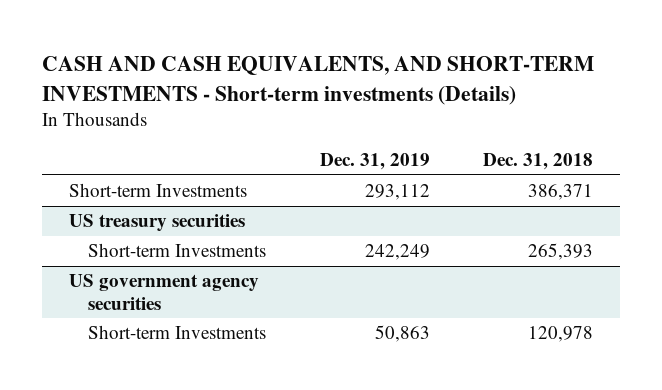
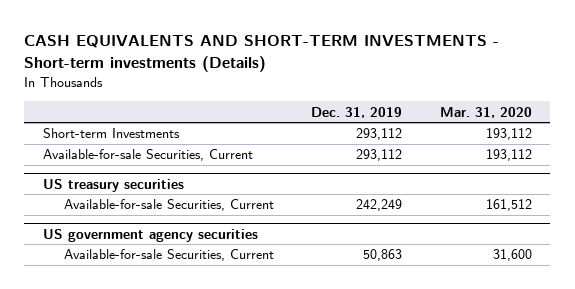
[42,56,595,105] CASH AND CASH EQUIVALENTS, AND SHORT-TERM INVESTMENTS - Short-term investments (Details) -> [24,35,500,73] CASH EQUIVALENTS AND SHORT-TERM INVESTMENTS - Short-term investments (Details)
[483,153,594,171] Dec. 31, 2018 -> none
none -> [439,106,532,118] Mar. 31, 2020
none -> [42,149,253,162] Available-for-sale Securities, Current
[87,243,266,258] Short-term Investments -> [64,199,275,212] Available-for-sale Securities, Current
[87,325,266,340] Short-term Investments -> [64,249,275,262] Available-for-sale Securities, Current

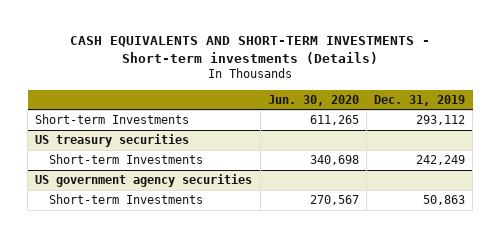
[439,106,532,118] Mar. 31, 2020 -> none
none -> [267,94,359,106] Jun. 30, 2020
[42,149,253,162] Available-for-sale Securities, Current -> none
[64,199,275,212] Available-for-sale Securities, Current -> [49,153,204,164] Short-term Investments
[64,249,275,262] Available-for-sale Securities, Current -> [49,193,204,204] Short-term Investments

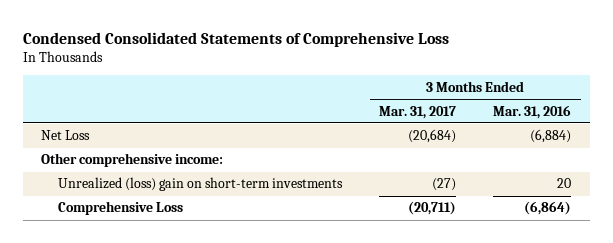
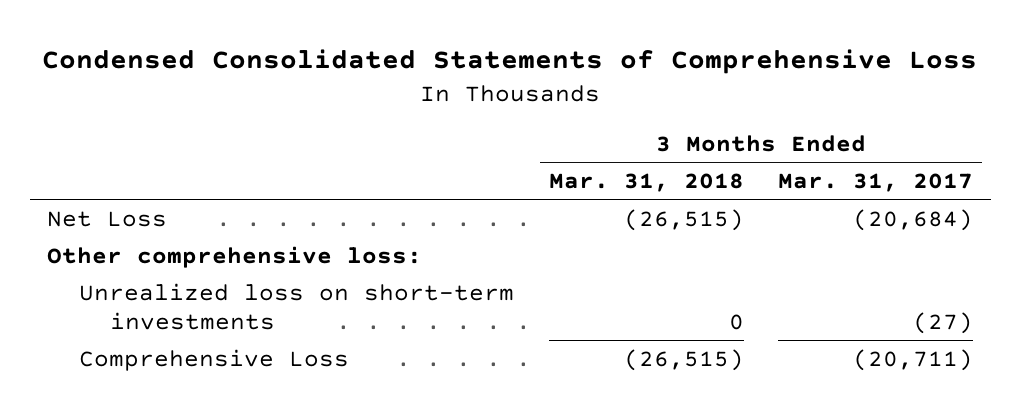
[493,104,572,119] Mar. 31, 2016 -> none
none -> [548,172,744,192] Mar. 31, 2018
[41,153,224,168] Other comprehensive income: -> [47,245,423,268] Other comprehensive loss:
[57,177,343,192] Unrealized (loss) gain on short-term investments -> [78,282,514,330] Unrealized loss on short-term investments

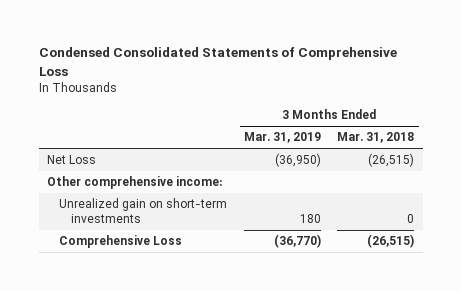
[778,172,974,192] Mar. 31, 2017 -> none
none -> [243,132,321,144] Mar. 31, 2019
[47,245,423,268] Other comprehensive loss: -> [47,176,223,190] Other comprehensive income:
[78,282,514,330] Unrealized loss on short-term investments -> [59,198,228,223] Unrealized gain on short-term investments

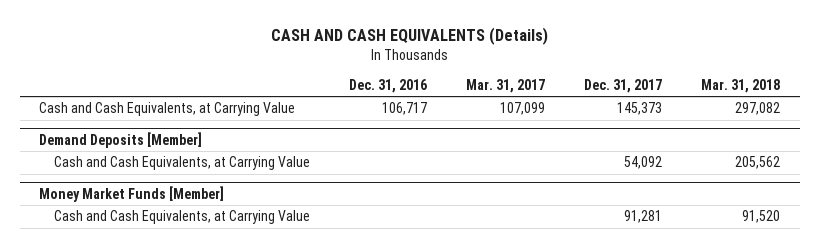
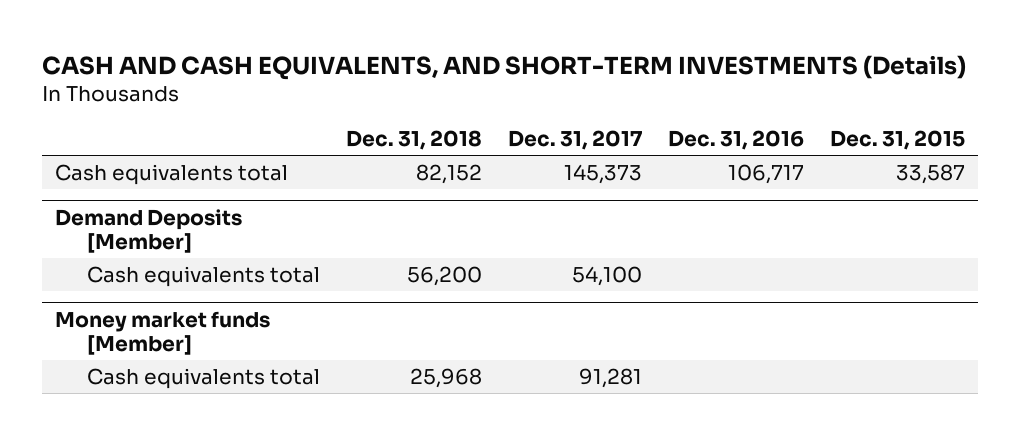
[270,27,548,46] CASH AND CASH EQUIVALENTS (Details) -> [42,54,967,80] CASH AND CASH EQUIVALENTS, AND SHORT-TERM INVESTMENTS (Details)
[466,78,546,93] Mar. 31, 2017 -> none
[701,78,781,93] Mar. 31, 2018 -> none
none -> [345,129,482,150] Dec. 31, 2018
none -> [830,129,966,150] Dec. 31, 2015
[39,102,296,117] Cash and Cash Equivalents, at Carrying Value -> [55,164,289,186] Cash equivalents total
[54,156,311,171] Cash and Cash Equivalents, at Carrying Value -> [86,266,320,288] Cash equivalents total
[624,156,663,170] 54,092 -> [572,266,643,287] 54,100
[39,185,225,202] Money Market Funds [Member] -> [55,311,271,355] Money market funds [Member]
[54,210,311,225] Cash and Cash Equivalents, at Carrying Value -> [86,368,320,390] Cash equivalents total

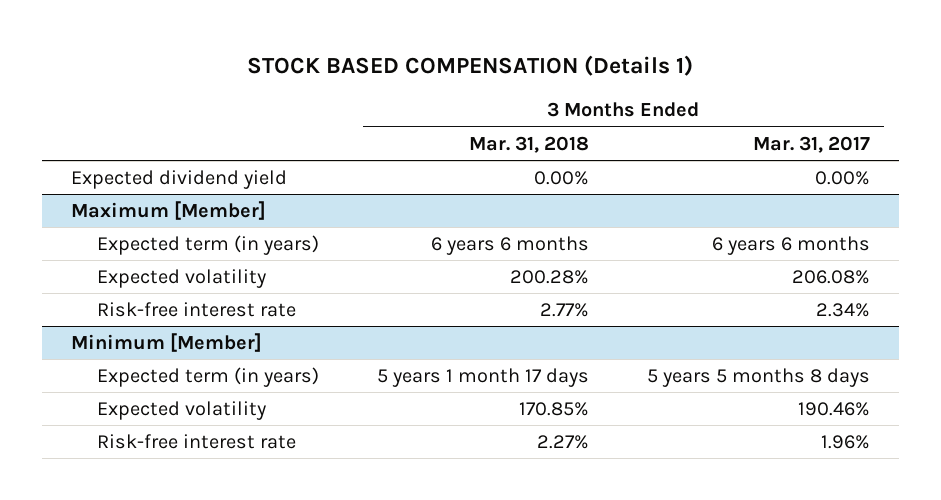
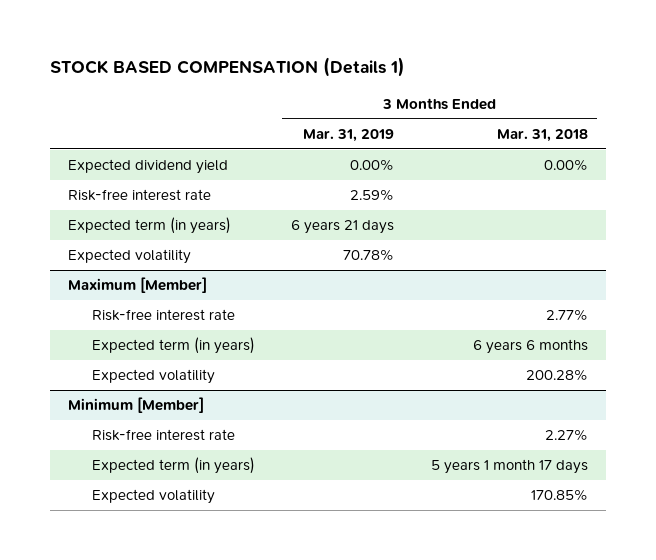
[752,135,870,153] Mar. 31, 2017 -> none
none -> [303,128,395,142] Mar. 31, 2019
none -> [68,189,212,202] Risk-free interest rate
none -> [68,217,232,235] Expected term (in years)
none -> [68,249,192,265] Expected volatility
[97,301,297,317] Risk-free interest rate -> [91,309,235,322] Risk-free interest rate
[97,433,297,449] Risk-free interest rate -> [91,429,235,442] Risk-free interest rate

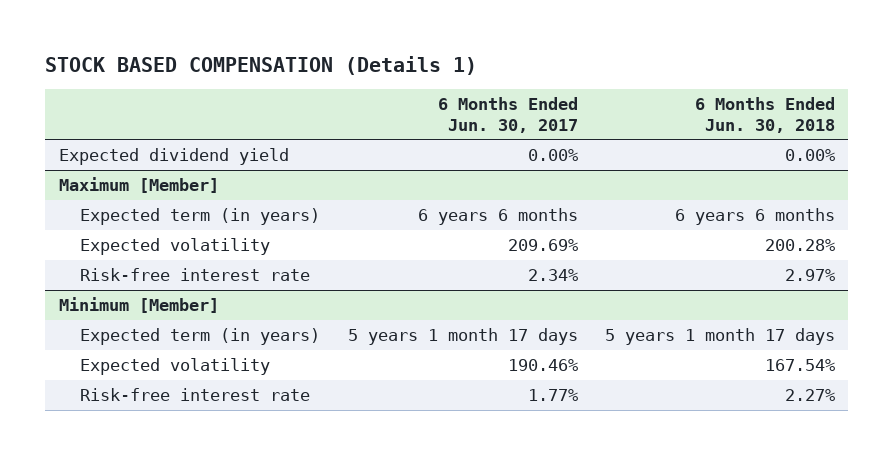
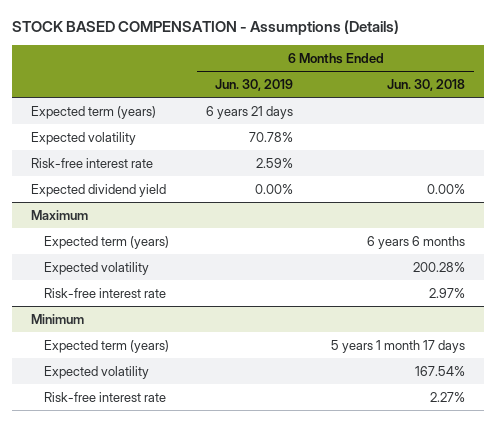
[45,55,478,75] STOCK BASED COMPENSATION (Details 1) -> [12,20,400,36] STOCK BASED COMPENSATION - Assumptions (Details)
[437,96,578,133] 6 Months Ended Jun. 30, 2017 -> none
none -> [215,79,294,92] Jun. 30, 2019
none -> [30,105,156,119] Expected term (years)
none -> [30,131,136,145] Expected volatility
none -> [30,157,153,168] Risk-free interest rate
[58,177,219,194] Maximum [Member] -> [30,209,88,220] Maximum
[80,208,321,226] Expected term (in years) -> [43,235,169,249] Expected term (years)
[58,297,219,314] Minimum [Member] -> [30,313,84,324] Minimum
[80,328,321,346] Expected term (in years) -> [43,339,169,353] Expected term (years)

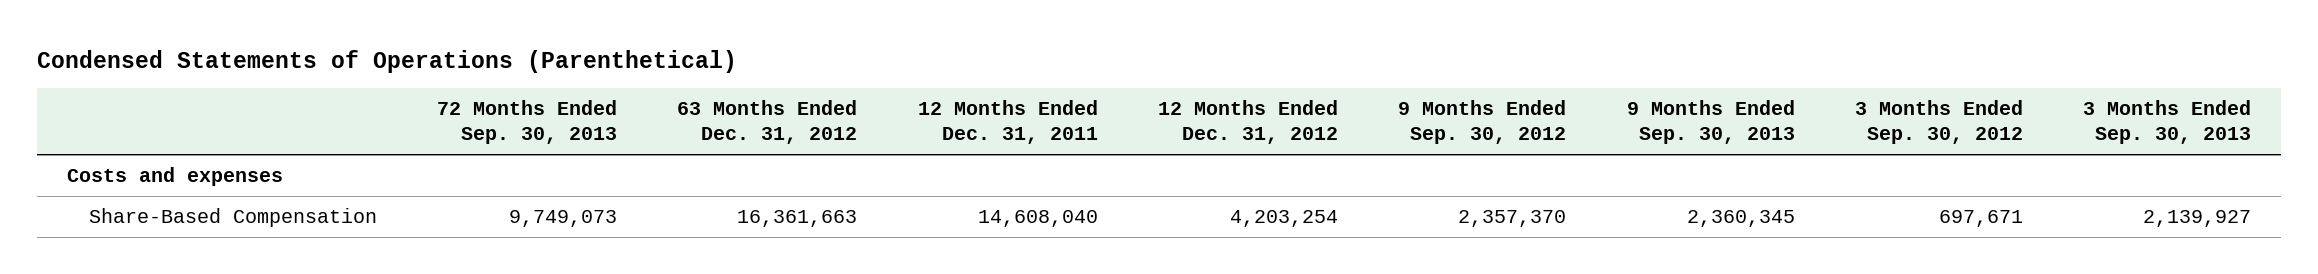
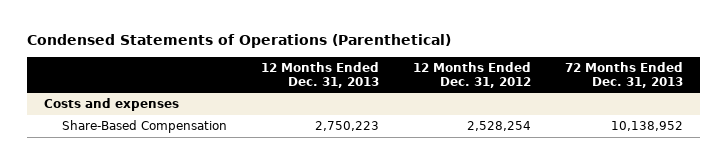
[437,100,618,145] 72 Months Ended Sep. 30, 2013 -> none
[677,100,858,145] 63 Months Ended Dec. 31, 2012 -> none
[917,100,1098,145] 12 Months Ended Dec. 31, 2011 -> none
[1398,100,1567,145] 9 Months Ended Sep. 30, 2012 -> none
[1626,100,1795,145] 9 Months Ended Sep. 30, 2013 -> none
[1854,100,2023,145] 3 Months Ended Sep. 30, 2012 -> none
[2083,100,2252,145] 3 Months Ended Sep. 30, 2013 -> none
none -> [260,61,379,88] 12 Months Ended Dec. 31, 2013
none -> [564,61,683,88] 72 Months Ended Dec. 31, 2013
[1230,210,1339,228] 4,203,254 -> [466,121,531,132] 2,528,254

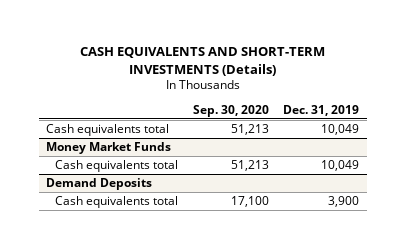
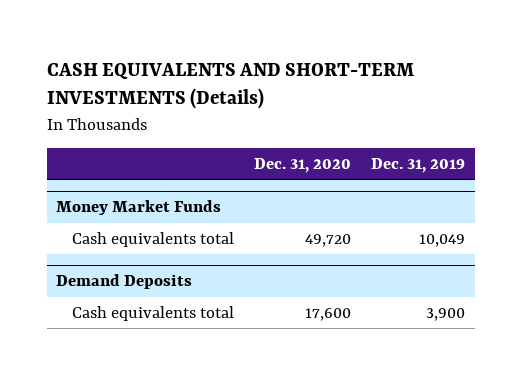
[192,104,269,117] Sep. 30, 2020 -> none
none -> [254,158,352,174] Dec. 31, 2020
[45,124,169,137] Cash equivalents total -> none

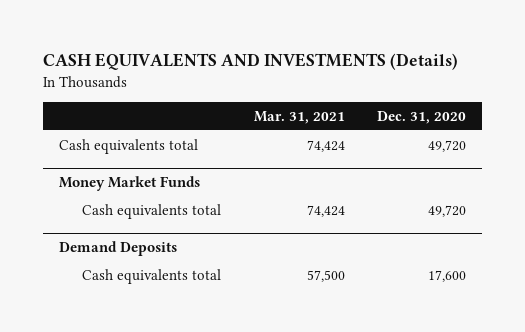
[46,62,415,110] CASH EQUIVALENTS AND SHORT-TERM INVESTMENTS (Details) -> [42,53,458,71] CASH EQUIVALENTS AND INVESTMENTS (Details)
[370,158,465,174] Dec. 31, 2019 -> none
none -> [253,110,345,124] Mar. 31, 2021
none -> [58,138,198,154] Cash equivalents total

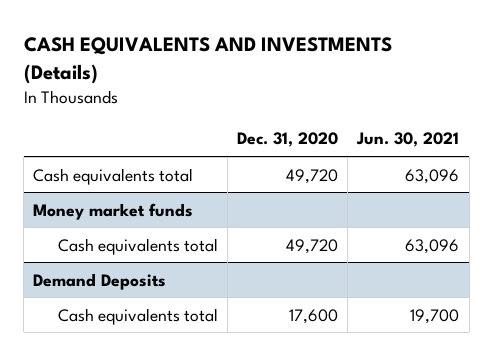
[253,110,345,124] Mar. 31, 2021 -> none
none -> [356,132,460,148] Jun. 30, 2021
[58,176,200,192] Money Market Funds -> [33,202,194,220] Money market funds

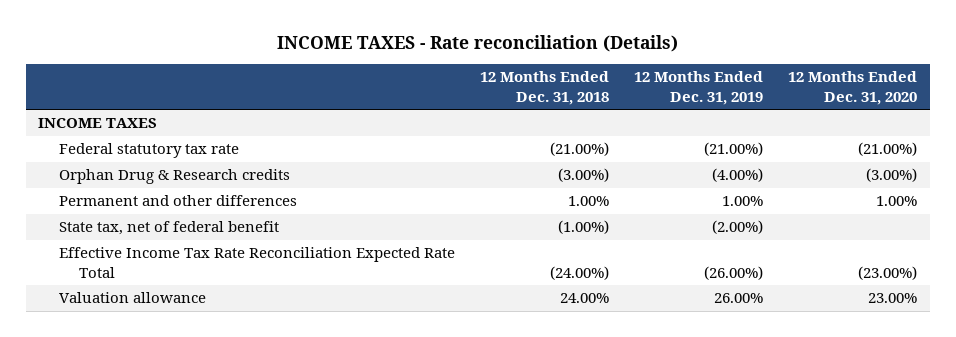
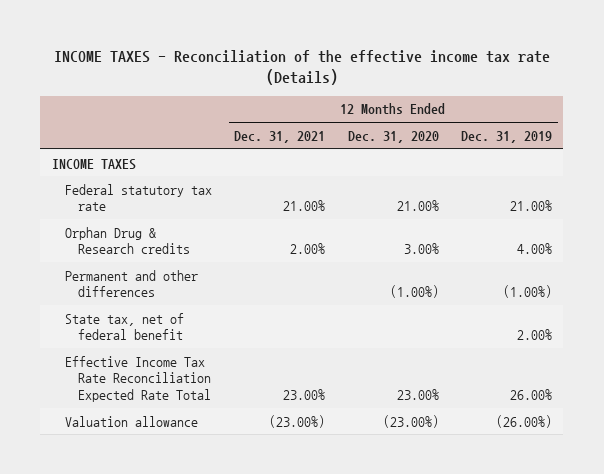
[276,35,678,53] INCOME TAXES - Rate reconciliation (Details) -> [53,50,550,86] INCOME TAXES - Reconciliation of the effective income tax rate (Details)
[479,71,609,105] 12 Months Ended Dec. 31, 2018 -> none
none -> [234,130,326,143] Dec. 31, 2021
[704,142,764,157] (21.00%) -> [510,200,553,212] 21.00%
[858,142,918,157] (21.00%) -> [396,200,439,212] 21.00%
[712,168,764,183] (4.00%) -> [517,243,553,255] 4.00%
[866,168,918,183] (3.00%) -> [403,243,439,255] 3.00%
[722,196,764,207] 1.00% -> [503,285,553,299] (1.00%)
[876,196,918,207] 1.00% -> [389,285,439,299] (1.00%)
[712,220,764,235] (2.00%) -> [517,329,553,341] 2.00%
[704,265,764,280] (26.00%) -> [510,389,553,401] 26.00%
[858,265,918,280] (23.00%) -> [396,389,439,401] 23.00%
[714,293,764,304] 26.00% -> [496,414,553,428] (26.00%)
[868,293,918,304] 23.00% -> [382,414,439,428] (23.00%)

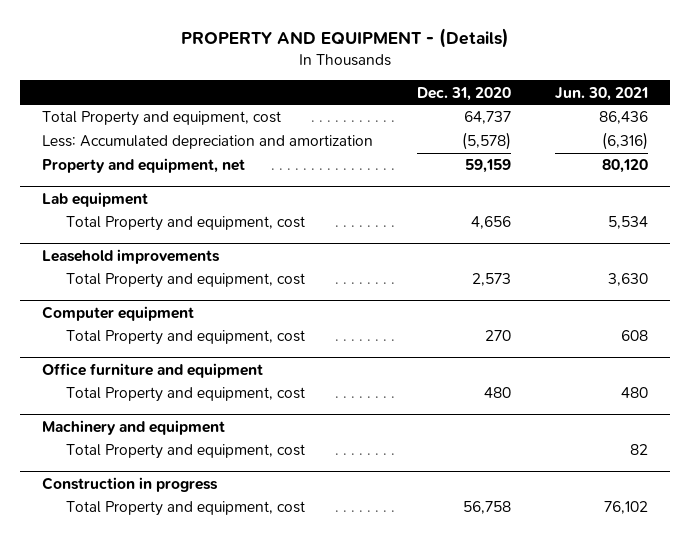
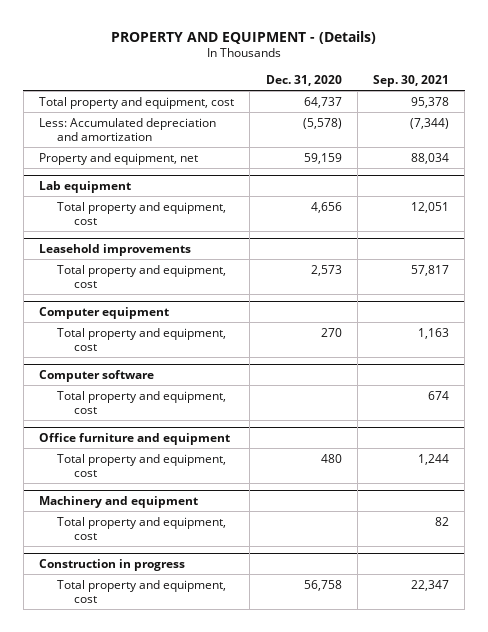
[554,86,648,101] Jun. 30, 2021 -> none
none -> [372,74,449,87] Sep. 30, 2021
[42,111,282,127] Total Property and equipment, cost -> [39,96,235,109] Total property and equipment, cost
[66,216,306,232] Total Property and equipment, cost -> [56,201,226,225] Total property and equipment, cost
[66,273,306,289] Total Property and equipment, cost -> [56,264,226,288] Total property and equipment, cost
[66,330,306,346] Total Property and equipment, cost -> [56,327,226,351] Total property and equipment, cost
none -> [39,369,155,382] Computer software
none -> [56,390,226,414] Total property and equipment, cost
[66,387,306,403] Total Property and equipment, cost -> [56,453,226,477] Total property and equipment, cost
[66,444,306,460] Total Property and equipment, cost -> [56,516,226,540] Total property and equipment, cost
[66,501,306,517] Total Property and equipment, cost -> [56,579,226,603] Total property and equipment, cost

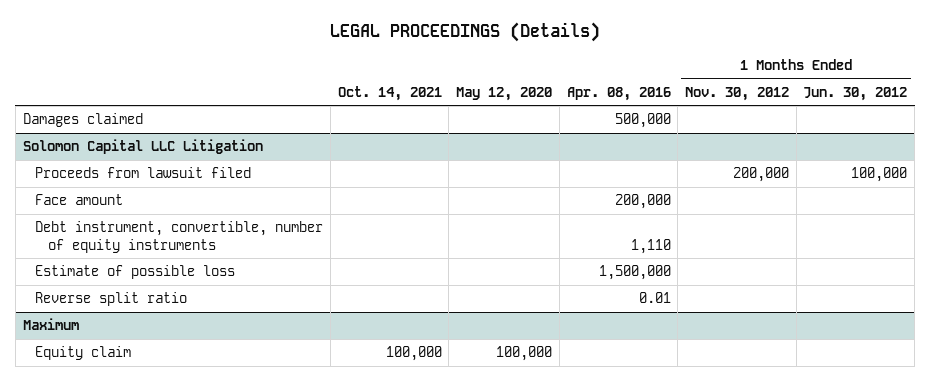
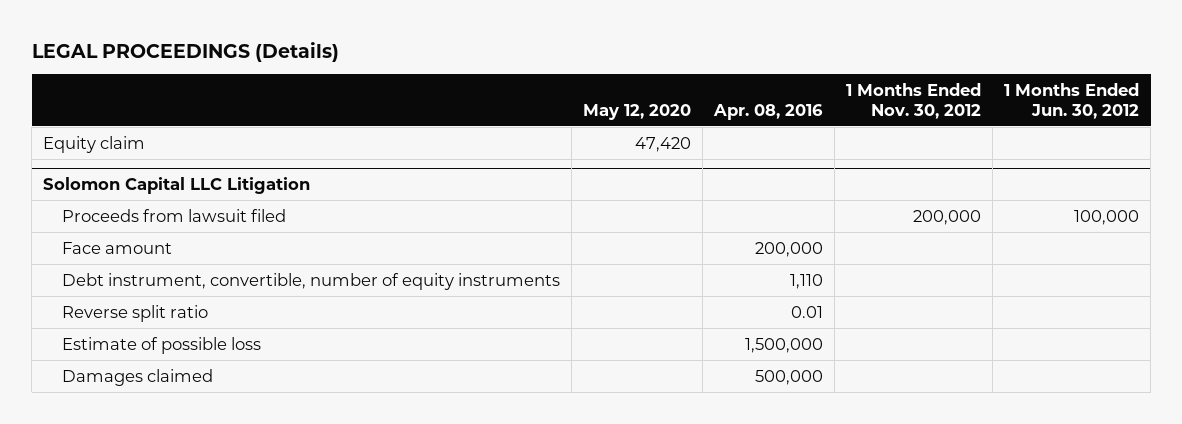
[337,85,442,101] Oct. 14, 2021 -> none
[22,113,143,128] Damages claimed -> none
none -> [43,135,146,153] Equity claim
[22,318,79,331] Maximum -> none
[35,346,132,361] Equity claim -> none
[35,265,236,280] Estimate of possible loss -> [62,336,262,354] Estimate of possible loss
none -> [62,368,214,386] Damages claimed

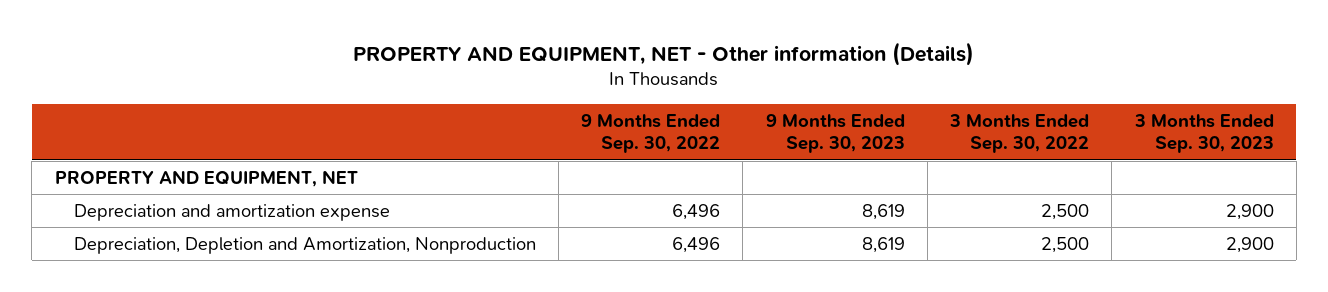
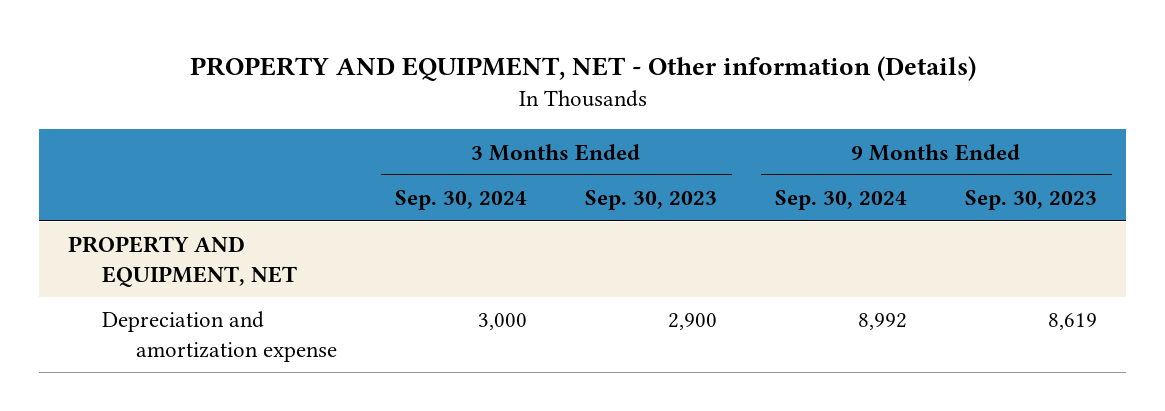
[581,113,721,154] 9 Months Ended Sep. 30, 2022 -> none
[949,113,1090,154] 3 Months Ended Sep. 30, 2022 -> none
none -> [395,190,528,211] Sep. 30, 2024
none -> [775,190,908,211] Sep. 30, 2024
[73,236,536,254] Depreciation, Depletion and Amortization, Nonproduction -> none

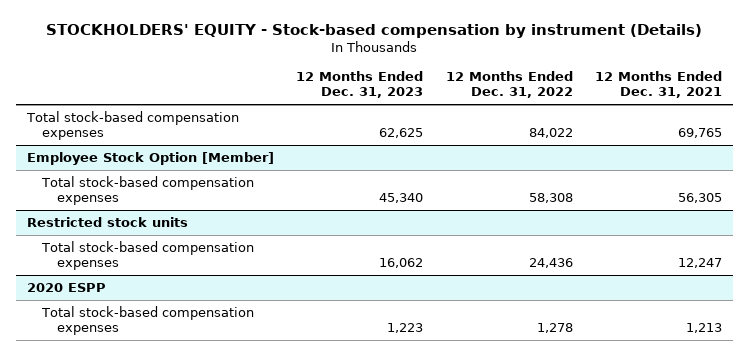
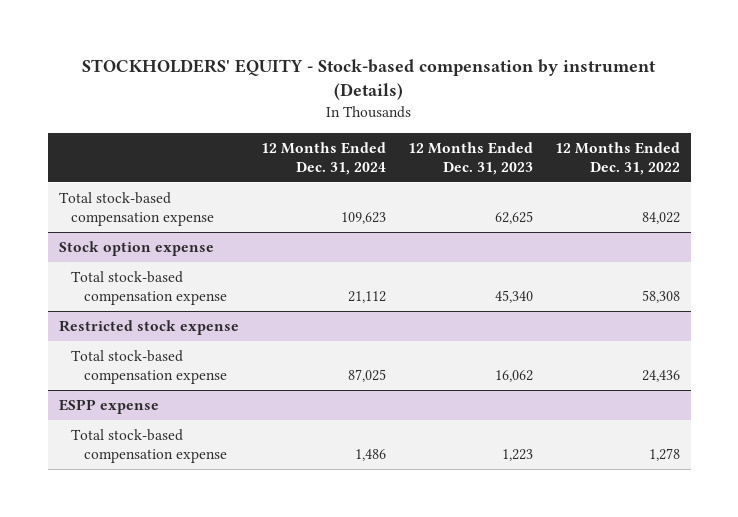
[594,71,722,99] 12 Months Ended Dec. 31, 2021 -> none
none -> [260,141,386,175] 12 Months Ended Dec. 31, 2024
[26,110,240,140] Total stock-based compensation expenses -> [58,191,215,227] Total stock-based compensation expense
[27,151,275,165] Employee Stock Option [Member] -> [58,240,214,256] Stock option expense
[40,175,254,205] Total stock-based compensation expenses -> [71,270,228,306] Total stock-based compensation expense
[27,216,189,227] Restricted stock units -> [58,319,239,335] Restricted stock expense
[40,240,254,270] Total stock-based compensation expenses -> [71,349,228,385] Total stock-based compensation expense
[27,282,107,292] 2020 ESPP -> [58,398,159,414] ESPP expense
[40,305,254,335] Total stock-based compensation expenses -> [71,428,228,464] Total stock-based compensation expense

